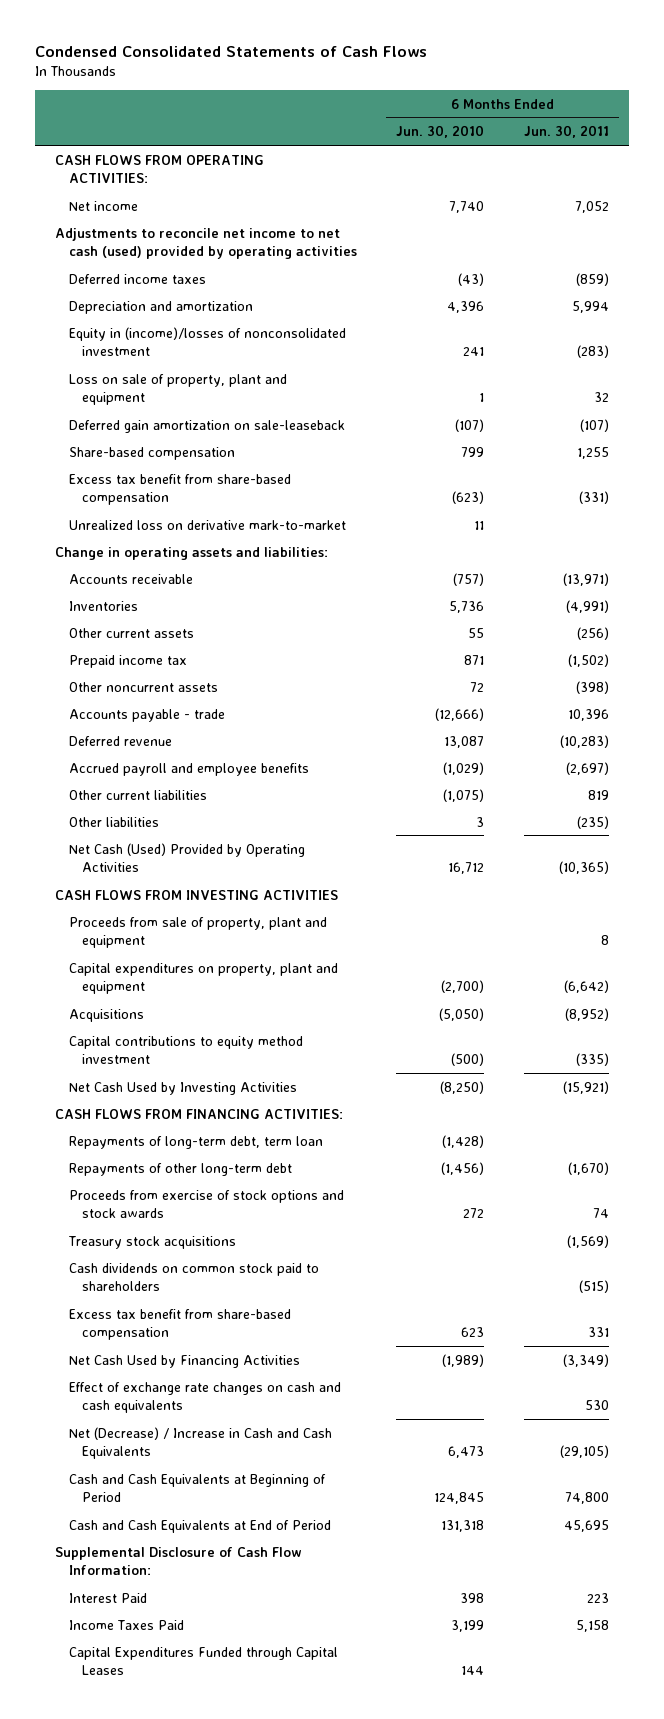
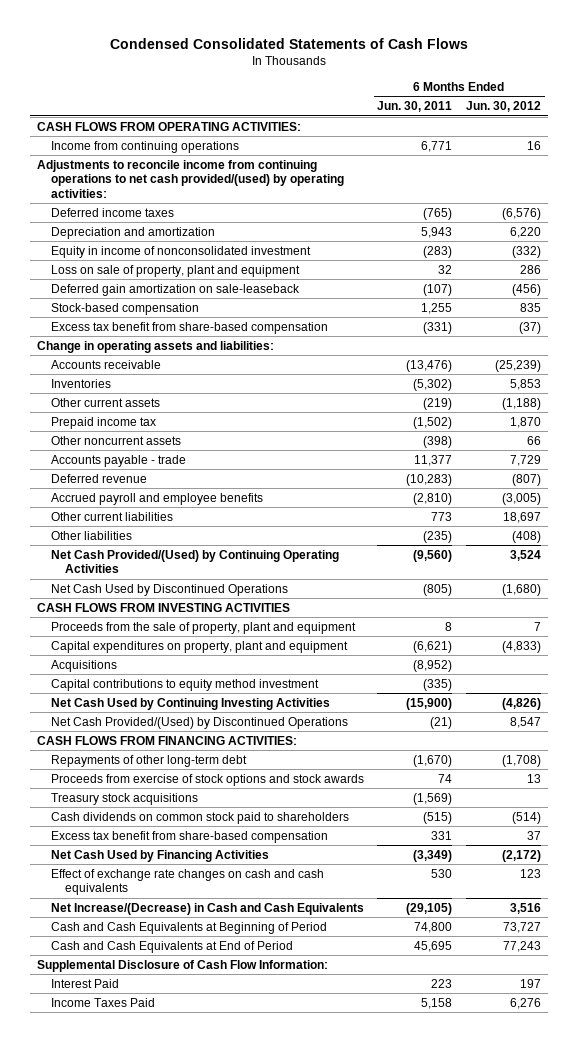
[396,125,485,139] Jun. 30, 2010 -> none
none -> [466,101,542,113] Jun. 30, 2012
[68,200,138,211] Net income -> none
none -> [50,140,239,153] Income from continuing operations
[54,227,357,260] Adjustments to reconcile net income to net cash (used) provided by operating activities -> [36,159,344,198] Adjustments to reconcile income from continuing operations to net cash provided/(used) by operating activities:
[576,272,610,286] (859) -> [423,207,453,220] (765)
[572,300,610,313] 5,994 -> [421,226,453,238] 5,943
[68,326,346,357] Equity in (income)/losses of nonconsolidated investment -> [50,245,311,258] Equity in income of nonconsolidated investment
[68,446,235,460] Share-based compensation -> [50,302,199,315] Stock-based compensation
[68,519,346,530] Unrealized loss on derivative mark-to-market -> none
[563,572,610,586] (13,971) -> [406,359,453,372] (13,476)
[566,599,610,613] (4,991) -> [413,378,453,391] (5,302)
[577,626,610,640] (256) -> [423,397,453,410] (219)
[568,708,610,721] 10,396 -> [414,454,453,466] 11,377
[566,761,610,775] (2,697) -> [413,492,453,505] (2,810)
[588,789,610,800] 819 -> [431,511,453,521] 773
[68,842,305,873] Net Cash (Used) Provided by Operating Activities -> [50,549,339,574] Net Cash Provided/(Used) by Continuing Operating Activities
[559,861,610,875] (10,365) -> [413,549,453,562] (9,560)
none -> [50,583,288,596] Net Cash Used by Discontinued Operations
[68,916,327,949] Proceeds from sale of property, plant and equipment -> [50,621,356,634] Proceeds from the sale of property, plant and equipment
[564,980,610,994] (6,642) -> [413,640,453,653] (6,621)
[68,1081,297,1095] Net Cash Used by Investing Activities -> [50,697,330,710] Net Cash Used by Continuing Investing Activities
[563,1080,610,1094] (15,921) -> [406,697,453,710] (15,900)
none -> [50,716,348,729] Net Cash Provided/(Used) by Discontinued Operations
[68,1135,323,1149] Repayments of long-term debt, term loan -> none
[68,1426,332,1460] Net (Decrease) / Increase in Cash and Cash Equivalents -> [50,902,364,915] Net Increase/(Decrease) in Cash and Cash Equivalents
[68,1646,338,1676] Capital Expenditures Funded through Capital Leases -> none

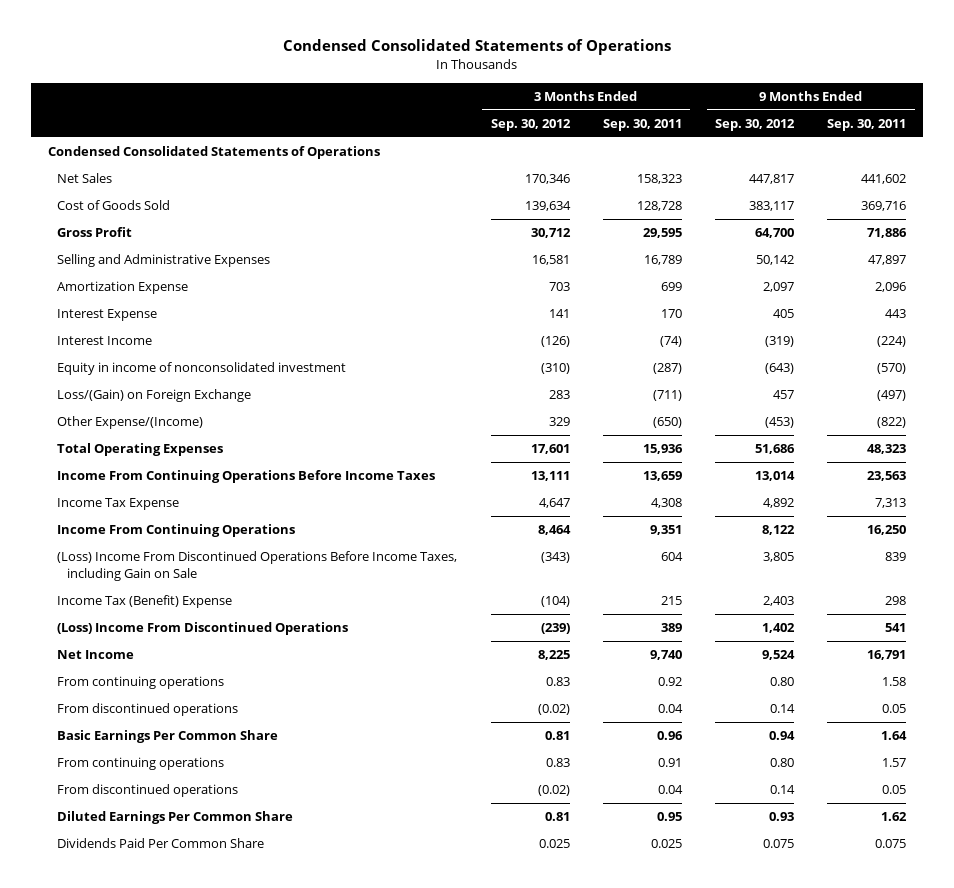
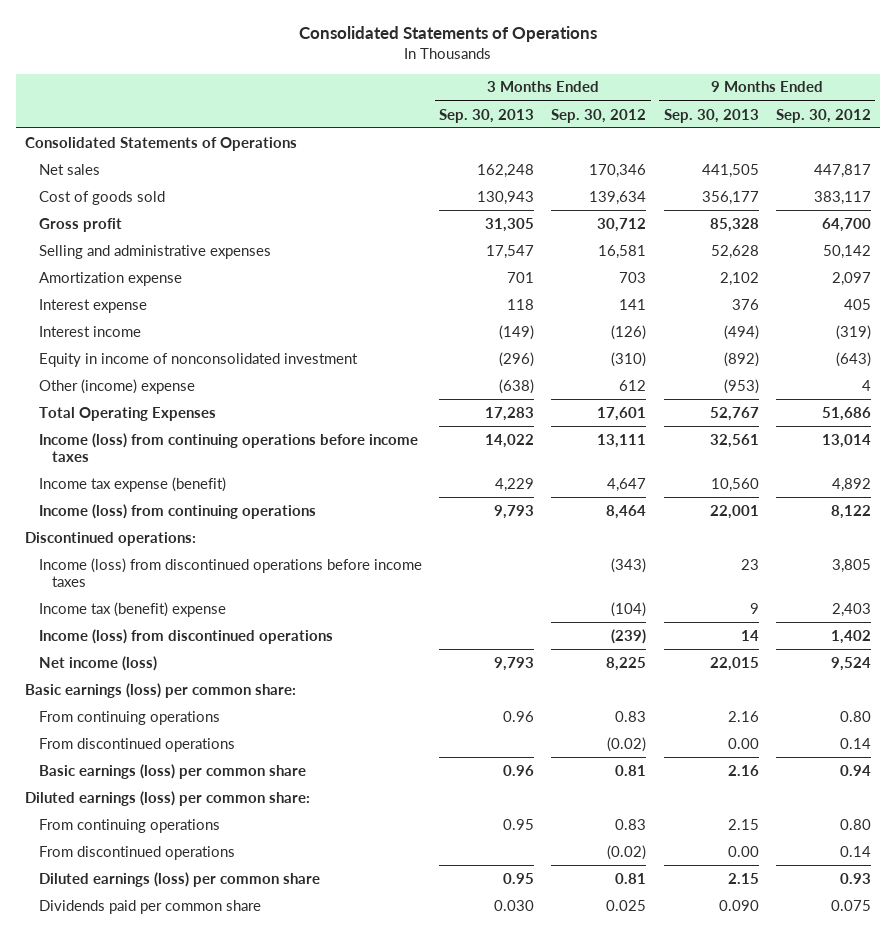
[282,39,671,56] Condensed Consolidated Statements of Operations -> [299,26,598,43] Consolidated Statements of Operations
[602,118,682,131] Sep. 30, 2011 -> none
[827,118,907,131] Sep. 30, 2011 -> none
none -> [439,108,535,123] Sep. 30, 2013
none -> [663,108,759,123] Sep. 30, 2013
[47,146,380,160] Condensed Consolidated Statements of Operations -> [25,136,298,151] Consolidated Statements of Operations
[57,173,113,184] Net Sales -> [38,163,100,175] Net sales
[57,200,171,211] Cost of Goods Sold -> [38,190,165,205] Cost of goods sold
[57,227,133,238] Gross Profit -> [38,217,122,232] Gross profit
[57,254,271,268] Selling and Administrative Expenses -> [38,244,271,259] Selling and administrative expenses
[57,281,189,295] Amortization Expense -> [38,271,182,286] Amortization expense
[57,309,158,322] Interest Expense -> [38,298,147,313] Interest expense
[57,336,153,346] Interest Income -> [38,325,141,337] Interest income
[57,389,252,403] Loss/(Gain) on Foreign Exchange -> none
[57,416,204,430] Other Expense/(Income) -> [38,378,195,394] Other (income) expense
[548,417,570,427] 329 -> [619,379,647,391] 612
[765,417,795,429] (453) -> [862,379,872,391] 4
[57,470,436,484] Income From Continuing Operations Before Income Taxes -> [38,432,418,462] Income (loss) from continuing operations before income taxes
[57,498,180,511] Income Tax Expense -> [38,476,226,492] Income tax expense (benefit)
[57,524,296,538] Income From Continuing Operations -> [38,503,316,519] Income (loss) from continuing operations
none -> [25,531,197,546] Discontinued operations:
[57,551,458,581] (Loss) Income From Discontinued Operations Before Income Taxes, including Gain on Sale -> [38,557,422,587] Income (loss) from discontinued operations before income taxes
[57,595,233,609] Income Tax (Benefit) Expense -> [38,601,226,617] Income tax (benefit) expense
[57,622,349,636] (Loss) Income From Discontinued Operations -> [38,628,333,644] Income (loss) from discontinued operations
[57,650,135,660] Net Income -> [38,655,157,671] Net income (loss)
none -> [25,682,297,698] Basic earnings (loss) per common share:
[57,730,279,744] Basic Earnings Per Common Share -> [38,763,306,779] Basic earnings (loss) per common share
none -> [25,790,311,806] Diluted earnings (loss) per common share:
[57,811,294,825] Diluted Earnings Per Common Share -> [38,871,320,887] Diluted earnings (loss) per common share
[57,838,265,849] Dividends Paid Per Common Share -> [38,899,261,914] Dividends paid per common share

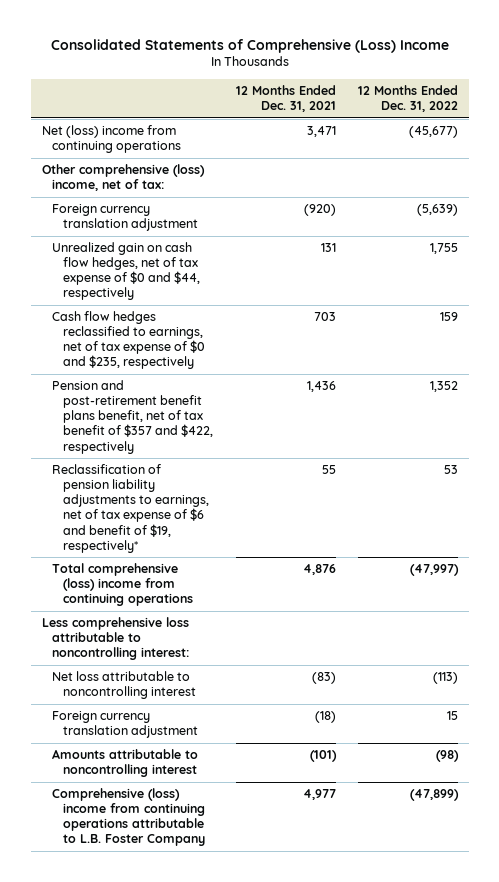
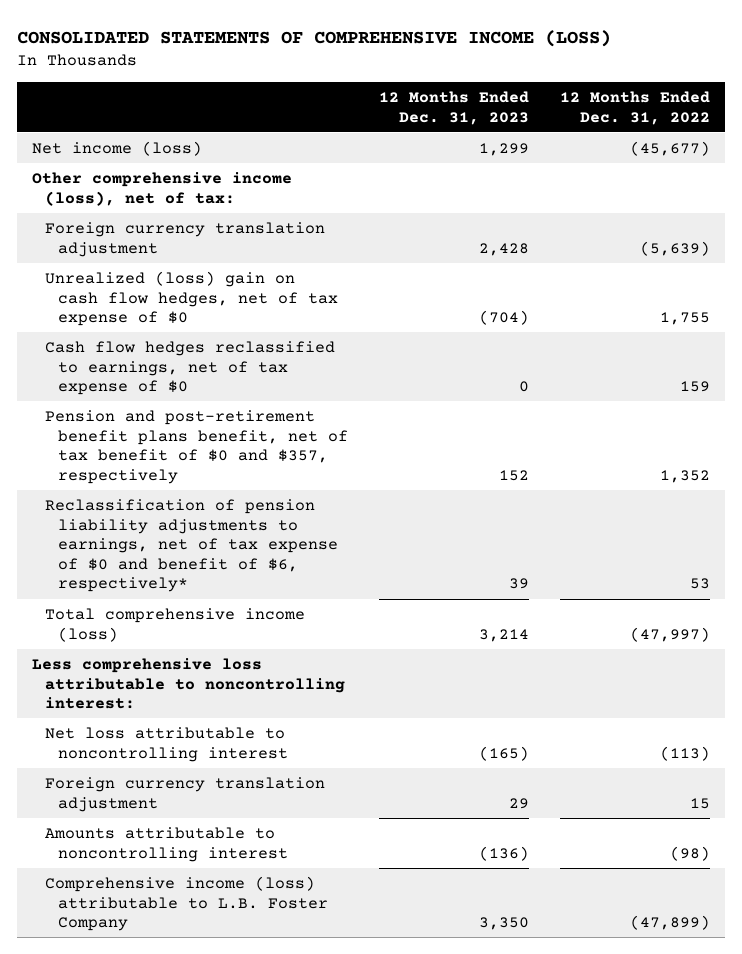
[50,38,449,53] Consolidated Statements of Comprehensive (Loss) Income -> [16,29,611,47] CONSOLIDATED STATEMENTS OF COMPREHENSIVE INCOME (LOSS)
[235,85,336,113] 12 Months Ended Dec. 31, 2021 -> none
none -> [378,90,529,125] 12 Months Ended Dec. 31, 2023
[41,125,182,154] Net (loss) income from continuing operations -> [32,140,203,156] Net income (loss)
[41,164,205,192] Other comprehensive (loss) income, net of tax: -> [32,171,293,206] Other comprehensive income (loss), net of tax:
[52,242,201,301] Unrealized gain on cash flow hedges, net of tax expense of $0 and $44, respectively -> [45,270,338,327] Unrealized (loss) gain on cash flow hedges, net of tax expense of $0
[52,311,206,370] Cash flow hedges reclassified to earnings, net of tax expense of $0 and $235, respectively -> [45,340,336,396] Cash flow hedges reclassified to earnings, net of tax expense of $0
[52,380,214,454] Pension and post-retirement benefit plans benefit, net of tax benefit of $357 and $422, respectively -> [45,409,348,484] Pension and post-retirement benefit plans benefit, net of tax benefit of $0 and $357, respectively
[52,464,210,553] Reclassification of pension liability adjustments to earnings, net of tax expense of $6 and benefit of $19, respectively* -> [45,498,338,593] Reclassification of pension liability adjustments to earnings, net of tax expense of $0 and benefit of $6, respectively*
[52,563,194,607] Total comprehensive (loss) income from continuing operations -> [45,607,306,642] Total comprehensive income (loss)
[52,788,206,847] Comprehensive (loss) income from continuing operations attributable to L.B. Foster Company -> [45,875,328,932] Comprehensive income (loss) attributable to L.B. Foster Company

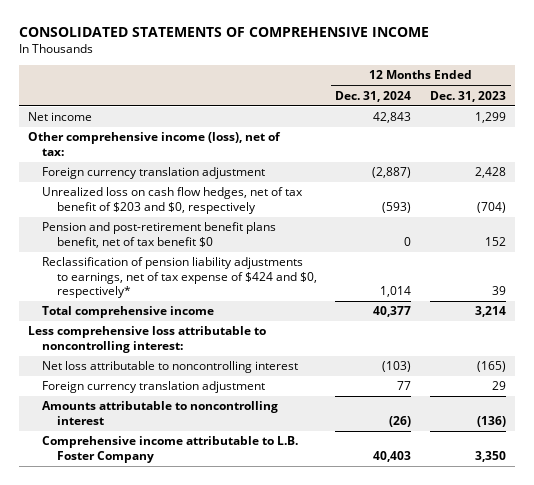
[16,29,611,47] CONSOLIDATED STATEMENTS OF COMPREHENSIVE INCOME (LOSS) -> [18,27,429,38] CONSOLIDATED STATEMENTS OF COMPREHENSIVE INCOME
[559,90,710,125] 12 Months Ended Dec. 31, 2022 -> none
none -> [335,90,412,102] Dec. 31, 2024
[32,140,203,156] Net income (loss) -> [28,112,93,122] Net income
[45,340,336,396] Cash flow hedges reclassified to earnings, net of tax expense of $0 -> none
[45,270,338,327] Unrealized (loss) gain on cash flow hedges, net of tax expense of $0 -> [42,187,304,214] Unrealized loss on cash flow hedges, net of tax benefit of $203 and $0, respectively
[45,409,348,484] Pension and post-retirement benefit plans benefit, net of tax benefit of $0 and $357, respectively -> [42,222,277,248] Pension and post-retirement benefit plans benefit, net of tax benefit $0
[45,498,338,593] Reclassification of pension liability adjustments to earnings, net of tax expense of $0 and benefit of $6, respectively* -> [42,257,317,299] Reclassification of pension liability adjustments to earnings, net of tax expense of $424 and $0, respectively*
[45,607,306,642] Total comprehensive income (loss) -> [42,306,215,319] Total comprehensive income
[45,875,328,932] Comprehensive income (loss) attributable to L.B. Foster Company -> [42,436,299,463] Comprehensive income attributable to L.B. Foster Company

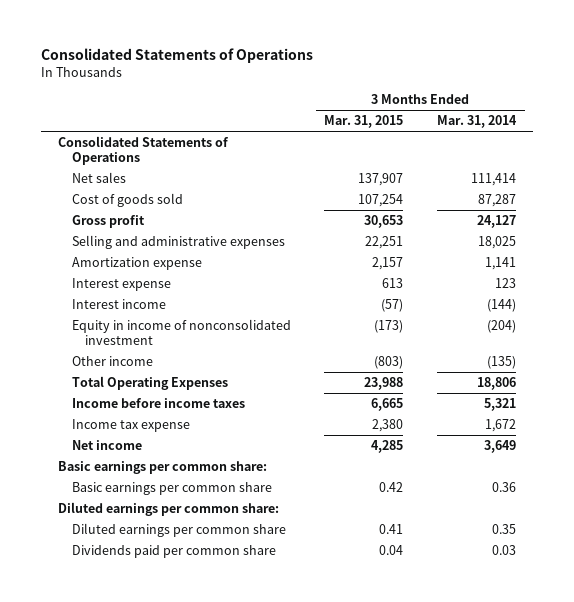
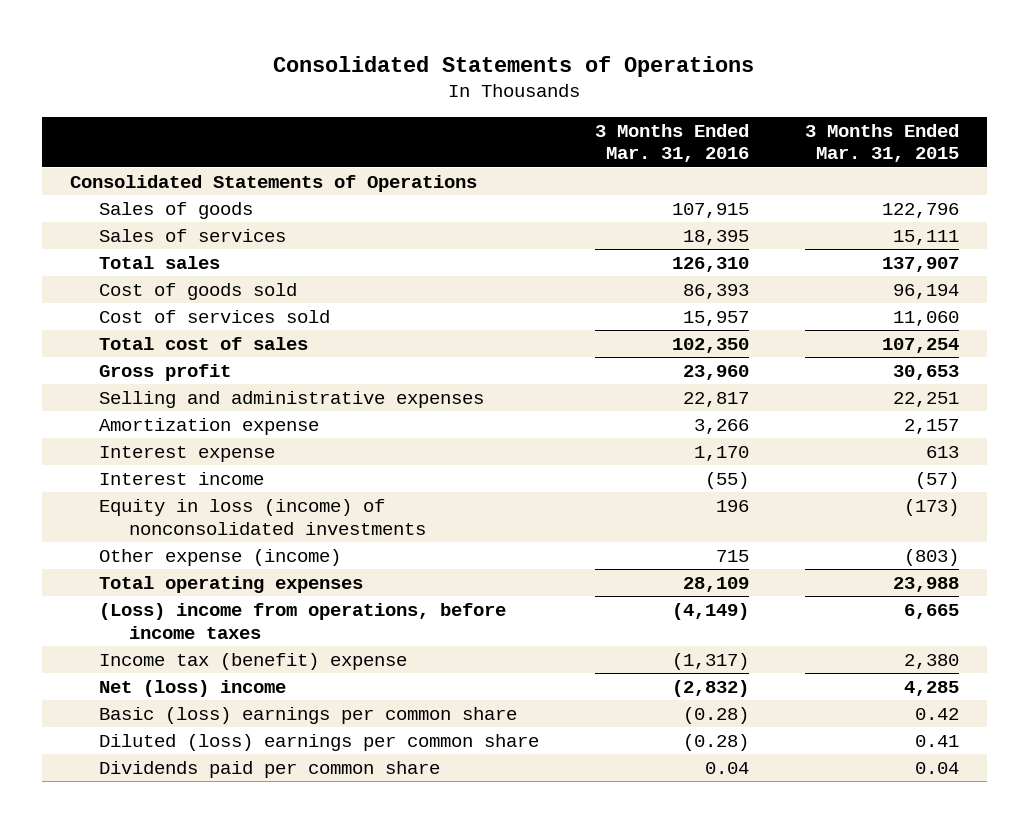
[437,115,518,129] Mar. 31, 2014 -> none
none -> [595,123,750,163] 3 Months Ended Mar. 31, 2016
[71,172,126,184] Net sales -> [99,202,254,220] Sales of goods
[358,173,404,187] 137,907 -> [882,203,960,219] 122,796
none -> [99,229,287,243] Sales of services
none -> [99,256,221,270] Total sales
[358,194,404,208] 107,254 -> [893,284,960,300] 96,194
none -> [99,310,331,324] Cost of services sold
none -> [99,337,309,351] Total cost of sales
[57,461,267,475] Basic earnings per common share: -> none
[57,502,279,517] Diluted earnings per common share: -> none
[71,319,291,346] Equity in income of nonconsolidated investment -> [99,499,426,535] Equity in loss (income) of nonconsolidated investments
[71,356,153,367] Other income -> [99,549,342,567] Other expense (income)
[71,376,228,391] Total Operating Expenses -> [99,576,364,594] Total operating expenses
[71,398,245,409] Income before income taxes -> [99,603,507,639] (Loss) income from operations, before income taxes
[71,419,190,433] Income tax expense -> [99,653,408,671] Income tax (benefit) expense
[71,440,142,451] Net income -> [99,680,287,698] Net (loss) income
[71,482,272,496] Basic earnings per common share -> [99,707,518,725] Basic (loss) earnings per common share
[71,523,286,538] Diluted earnings per common share -> [99,734,540,752] Diluted (loss) earnings per common share

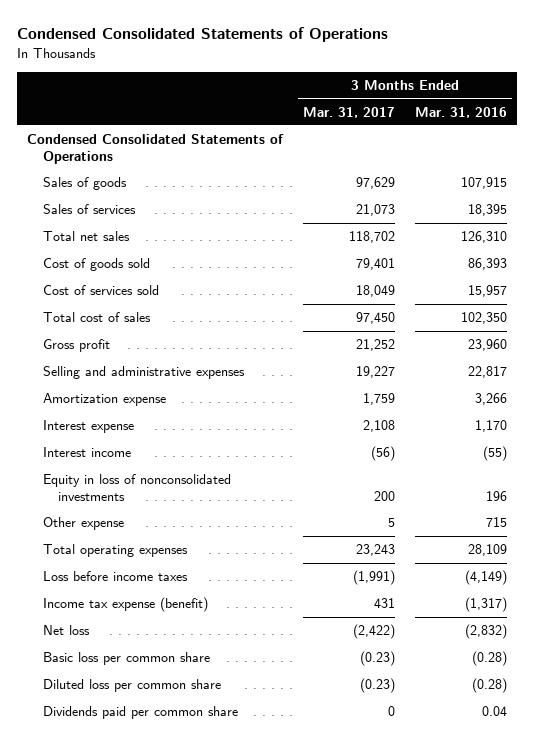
[273,55,755,77] Consolidated Statements of Operations -> [17,27,389,43] Condensed Consolidated Statements of Operations
[805,123,960,163] 3 Months Ended Mar. 31, 2015 -> none
none -> [303,106,396,118] Mar. 31, 2017
[69,175,477,193] Consolidated Statements of Operations -> [27,134,285,165] Condensed Consolidated Statements of Operations
[99,256,221,270] Total sales -> [42,231,130,242] Total net sales
[99,499,426,535] Equity in loss (income) of nonconsolidated investments -> [42,474,231,502] Equity in loss of nonconsolidated investments
[99,549,342,567] Other expense (income) -> [42,517,124,531] Other expense
[99,603,507,639] (Loss) income from operations, before income taxes -> [42,571,188,582] Loss before income taxes
[99,653,408,671] Income tax (benefit) expense -> [42,597,208,613] Income tax expense (benefit)
[99,680,287,698] Net (loss) income -> [42,625,90,636] Net loss
[99,707,518,725] Basic (loss) earnings per common share -> [42,652,210,666] Basic loss per common share
[99,734,540,752] Diluted (loss) earnings per common share -> [42,679,221,693] Diluted loss per common share

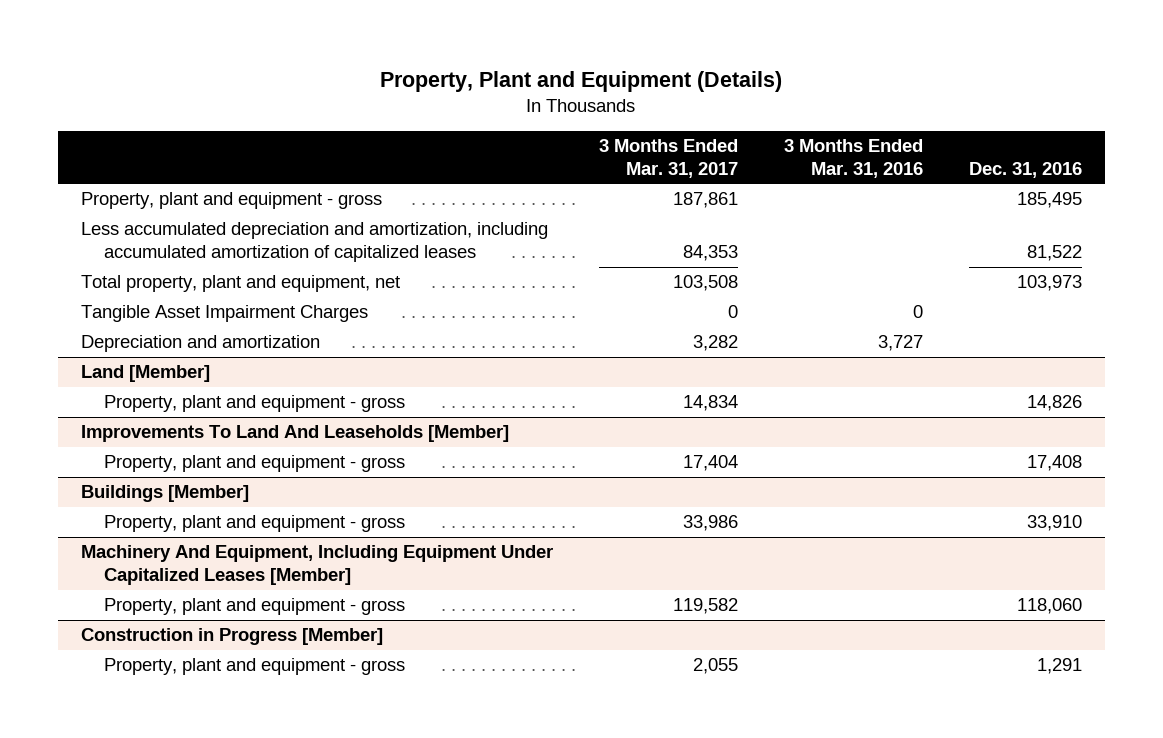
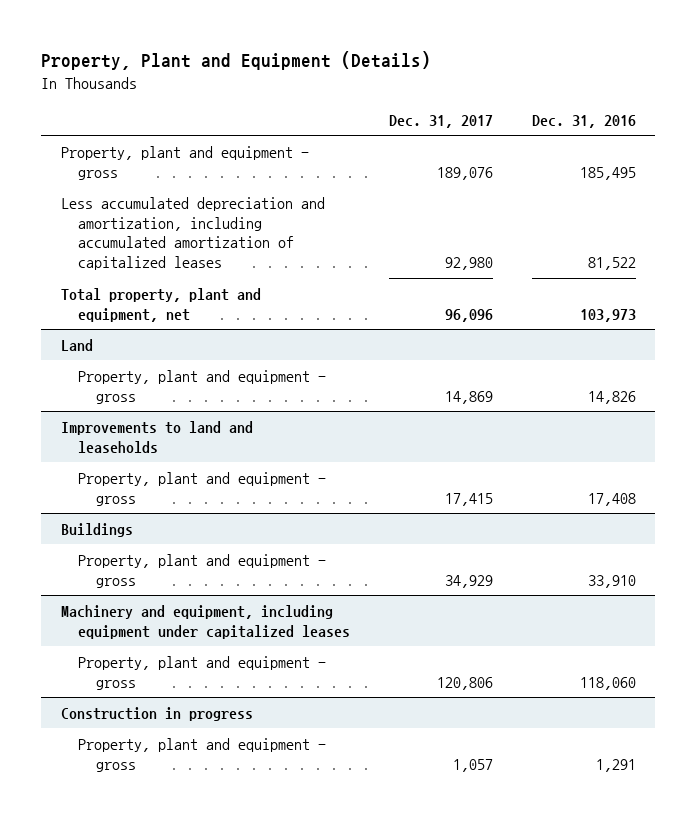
[598,139,738,178] 3 Months Ended Mar. 31, 2017 -> none
[783,139,923,178] 3 Months Ended Mar. 31, 2016 -> none
none -> [388,114,493,128] Dec. 31, 2017
[80,305,368,323] Tangible Asset Impairment Charges -> none
[80,335,320,353] Depreciation and amortization -> none
[80,365,210,383] Land [Member] -> [60,338,93,351] Land
[80,425,509,443] Improvements To Land And Leaseholds [Member] -> [60,420,253,453] Improvements to land and leaseholds
[80,485,249,503] Buildings [Member] -> [60,522,133,537] Buildings
[80,545,553,586] Machinery And Equipment, Including Equipment Under Capitalized Leases [Member] -> [60,604,351,639] Machinery and equipment, including equipment under capitalized leases
[80,628,383,646] Construction in Progress [Member] -> [60,706,253,721] Construction in progress

